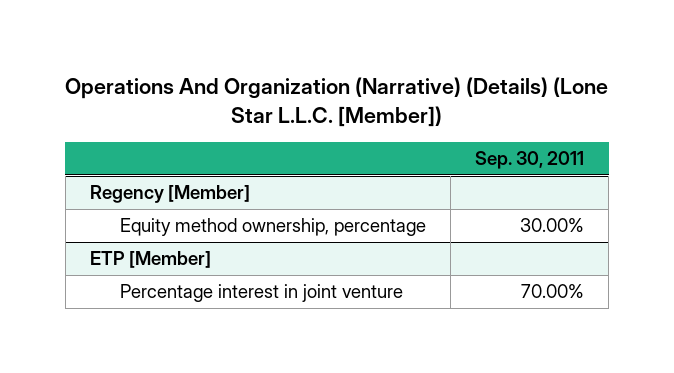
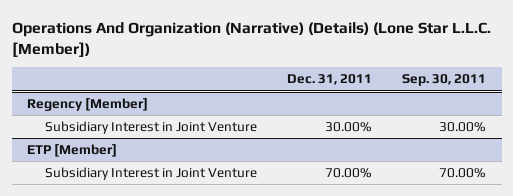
none -> [287,74,373,86] Dec. 31, 2011
[119,218,426,237] Equity method ownership, percentage -> none
none -> [45,121,258,135] Subsidiary Interest in Joint Venture
[119,284,403,303] Percentage interest in joint venture -> [45,167,258,181] Subsidiary Interest in Joint Venture

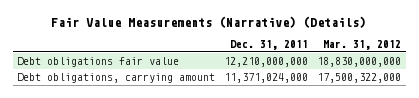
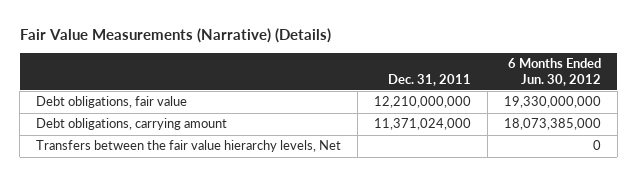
[323,39,402,50] Mar. 31, 2012 -> none
none -> [507,58,601,86] 6 Months Ended Jun. 30, 2012
[17,57,180,68] Debt obligations fair value -> [36,96,188,109] Debt obligations, fair value
none -> [36,140,342,153] Transfers between the fair value hierarchy levels, Net

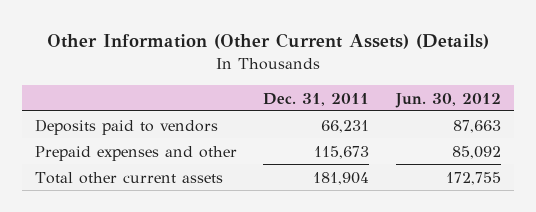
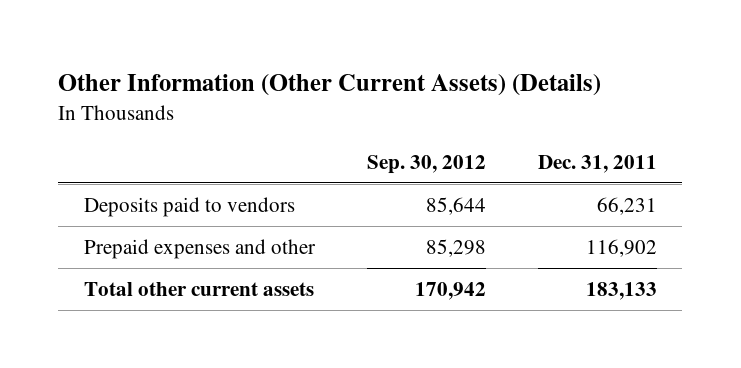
[394,92,501,108] Jun. 30, 2012 -> none
none -> [366,154,486,174] Sep. 30, 2012
[314,145,370,159] 115,673 -> [585,238,657,257] 116,902
[313,171,370,185] 181,904 -> [585,281,657,300] 183,133

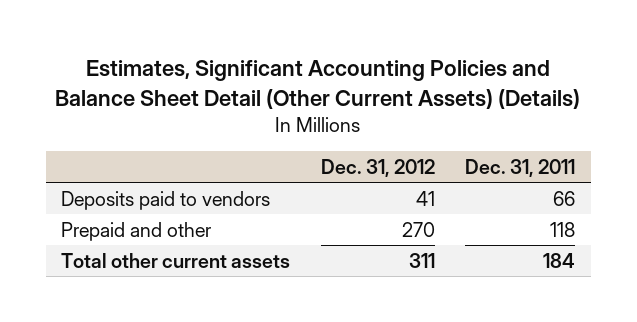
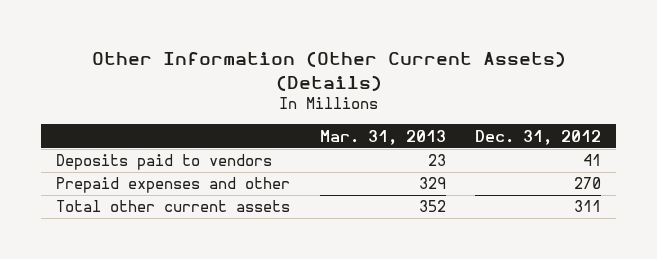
[55,59,581,109] Estimates, Significant Accounting Policies and Balance Sheet Detail (Other Current Assets) (Details) -> [91,51,566,91] Other Information (Other Current Assets) (Details)
[465,158,576,177] Dec. 31, 2011 -> none
none -> [319,129,446,145] Mar. 31, 2013
[61,221,212,241] Prepaid and other -> [56,177,291,194] Prepaid expenses and other

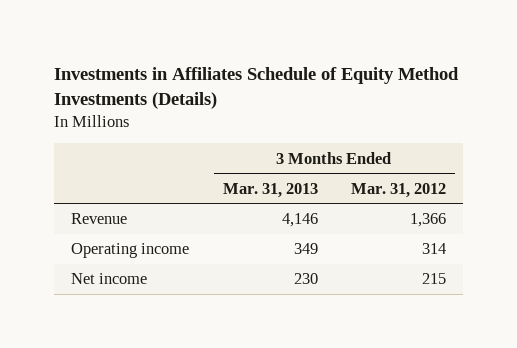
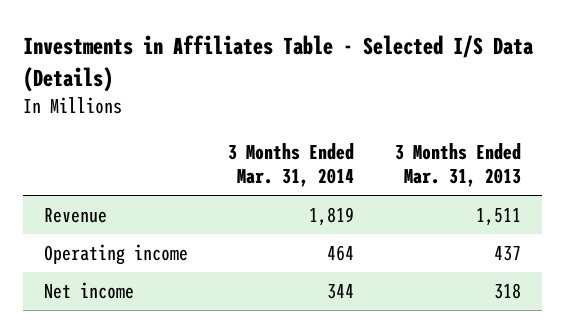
[54,66,460,109] Investments in Affiliates Schedule of Equity Method Investments (Details) -> [23,35,535,92] Investments in Affiliates Table - Selected I/S Data (Details)
[351,182,447,198] Mar. 31, 2012 -> none
none -> [228,143,355,188] 3 Months Ended Mar. 31, 2014
[281,213,318,228] 4,146 -> [476,208,522,227] 1,511
[293,243,318,255] 349 -> [494,246,522,262] 437
[293,273,318,285] 230 -> [494,283,522,300] 318

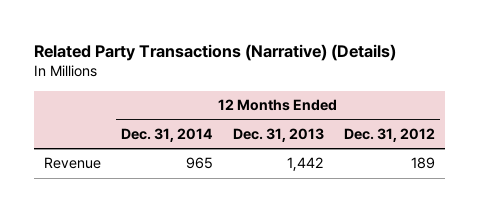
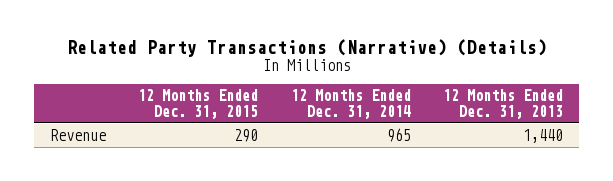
[344,127,436,142] Dec. 31, 2012 -> none
none -> [138,89,259,119] 12 Months Ended Dec. 31, 2015
[287,157,325,172] 1,442 -> [522,129,563,144] 1,440

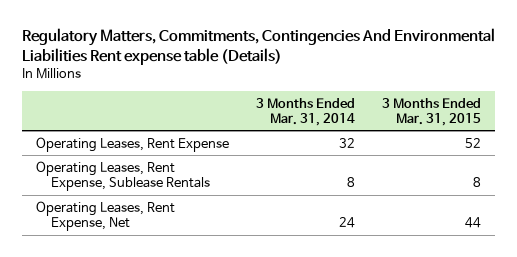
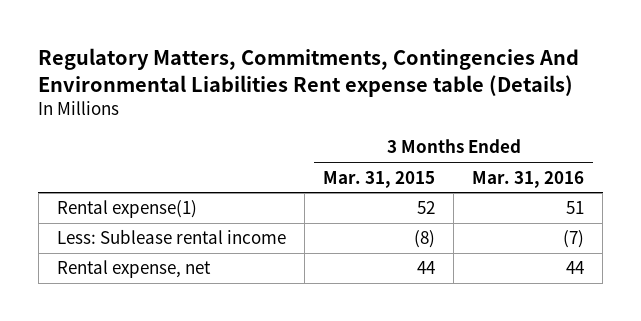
[255,97,355,126] 3 Months Ended Mar. 31, 2014 -> none
none -> [472,170,585,188] Mar. 31, 2016
[35,136,229,152] Operating Leases, Rent Expense -> [56,200,197,219] Rental expense(1)
[35,160,211,191] Operating Leases, Rent Expense, Sublease Rentals -> [56,229,286,245] Less: Sublease rental income
[473,176,482,187] 8 -> [413,230,435,249] (8)
[35,200,175,231] Operating Leases, Rent Expense, Net -> [56,260,211,279] Rental expense, net

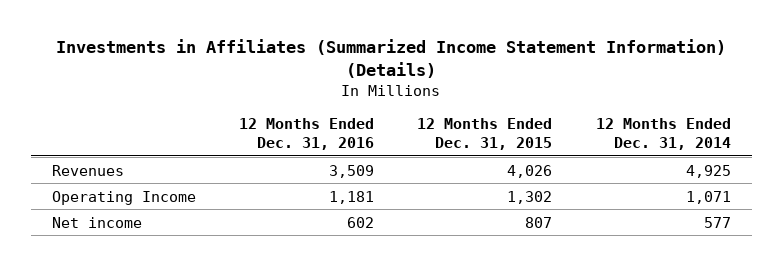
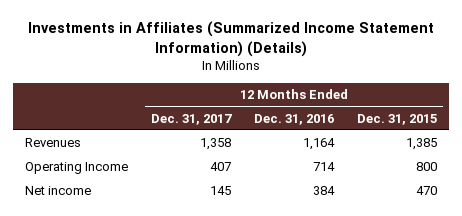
[595,117,731,150] 12 Months Ended Dec. 31, 2014 -> none
none -> [150,113,232,125] Dec. 31, 2017
[329,164,375,178] 3,509 -> [303,138,336,151] 1,164
[507,164,553,178] 4,026 -> [406,138,438,151] 1,385
[329,190,375,204] 1,181 -> [313,162,336,172] 714
[507,190,553,204] 1,302 -> [416,162,438,172] 800
[347,216,375,228] 602 -> [313,186,336,196] 384
[525,216,553,228] 807 -> [416,186,438,196] 470

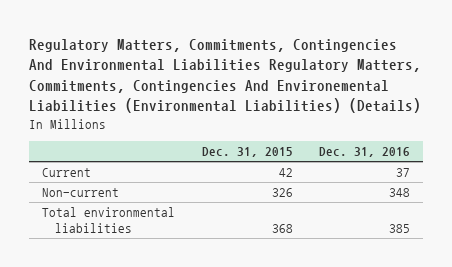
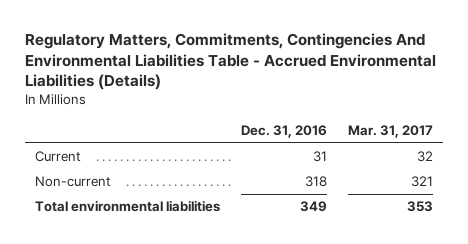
[28,39,421,114] Regulatory Matters, Commitments, Contingencies And Environmental Liabilities Regulatory Matters, Commitments, Contingencies And Environemental Liabilities (Environmental Liabilities) (Details) -> [24,33,436,91] Regulatory Matters, Commitments, Contingencies And Environmental Liabilities Table - Accrued Environmental Liabilities (Details)
[201,147,293,158] Dec. 31, 2015 -> none
none -> [347,124,433,138] Mar. 31, 2017
[396,168,411,178] 37 -> [312,151,327,163] 31
[389,188,411,198] 348 -> [304,176,327,188] 318
[389,223,411,233] 385 -> [299,201,327,213] 349

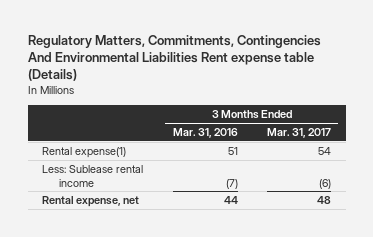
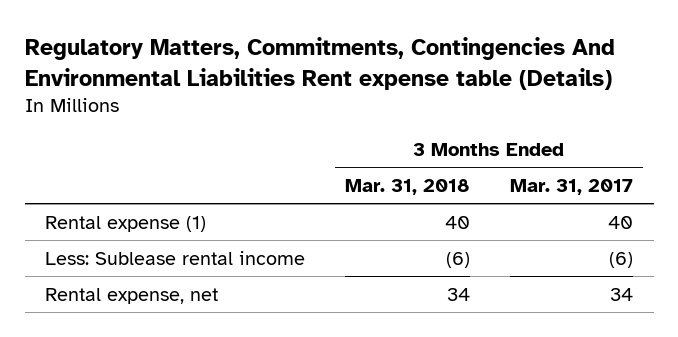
[172,127,238,138] Mar. 31, 2016 -> none
none -> [345,179,471,196] Mar. 31, 2018
[42,146,127,158] Rental expense(1) -> [44,215,206,232] Rental expense (1)
[318,146,332,155] 54 -> [608,215,634,229] 40
[317,195,332,204] 48 -> [610,287,634,301] 34

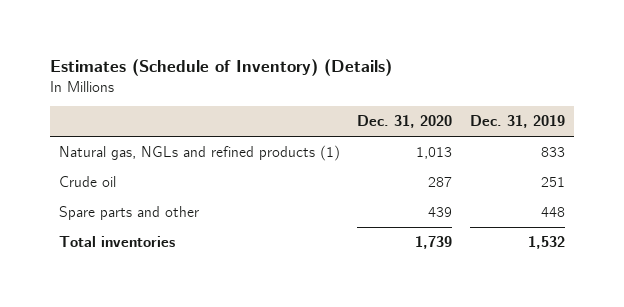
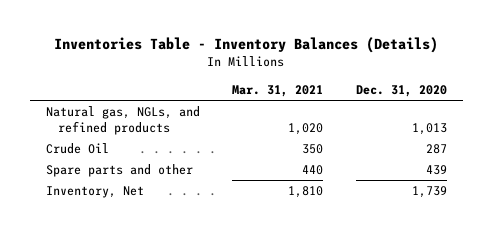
[49,59,392,77] Estimates (Schedule of Inventory) (Details) -> [54,37,439,54] Inventories Table - Inventory Balances (Details)
[470,115,566,129] Dec. 31, 2019 -> none
none -> [232,85,324,98] Mar. 31, 2021
[58,144,340,161] Natural gas, NGLs and refined products (1) -> [45,106,200,136] Natural gas, NGLs, and refined products
[58,175,116,187] Crude oil -> [45,143,109,155] Crude Oil
[58,235,175,247] Total inventories -> [45,186,144,199] Inventory, Net

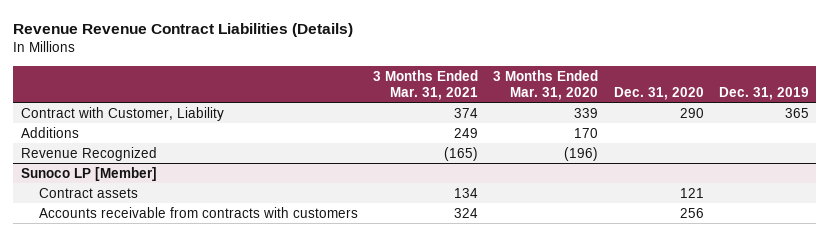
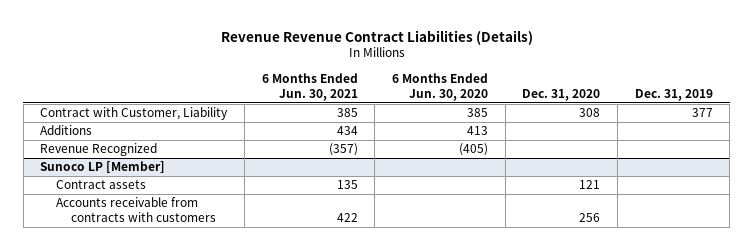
[373,70,479,100] 3 Months Ended Mar. 31, 2021 -> none
[493,70,599,100] 3 Months Ended Mar. 31, 2020 -> none
none -> [261,72,358,101] 6 Months Ended Jun. 30, 2021
none -> [392,72,489,101] 6 Months Ended Jun. 30, 2020
[679,107,704,118] 290 -> [579,108,601,118] 308
[784,107,809,118] 365 -> [691,108,713,118] 377

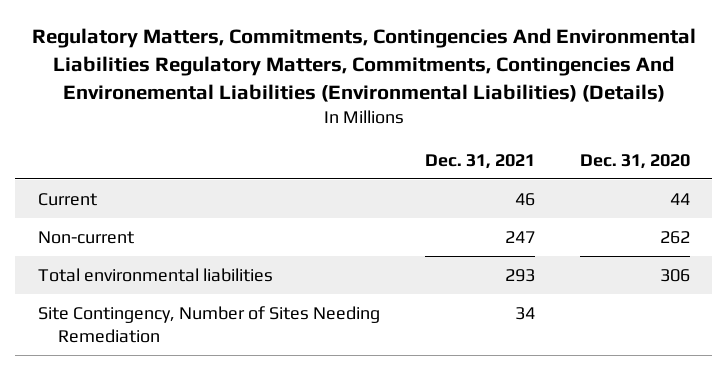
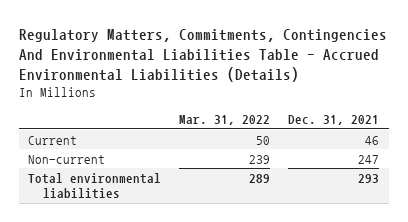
[31,28,696,102] Regulatory Matters, Commitments, Contingencies And Environmental Liabilities Regulatory Matters, Commitments, Contingencies And Environemental Liabilities (Environmental Liabilities) (Details) -> [19,29,388,83] Regulatory Matters, Commitments, Contingencies And Environmental Liabilities Table - Accrued Environmental Liabilities (Details)
[579,153,690,169] Dec. 31, 2020 -> none
none -> [179,115,271,126] Mar. 31, 2022
[37,305,380,343] Site Contingency, Number of Sites Needing Remediation -> none

